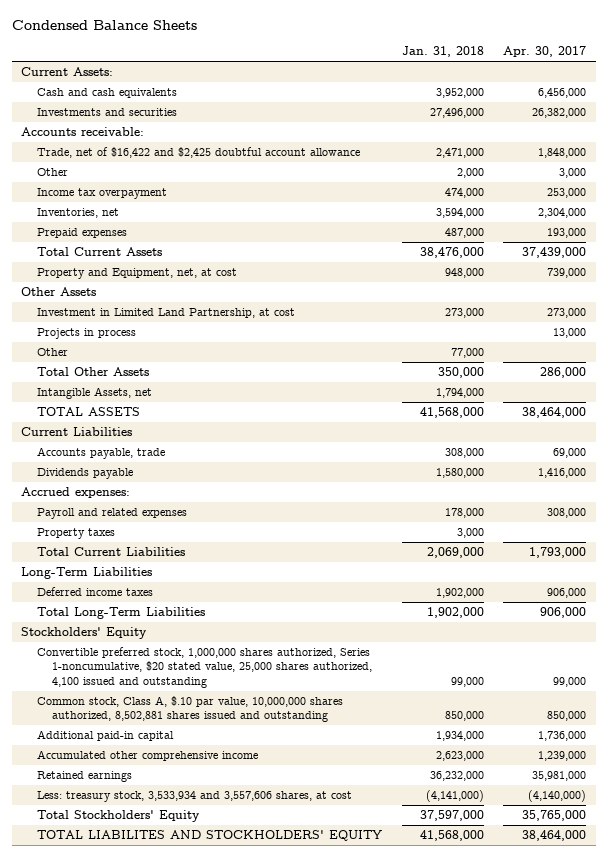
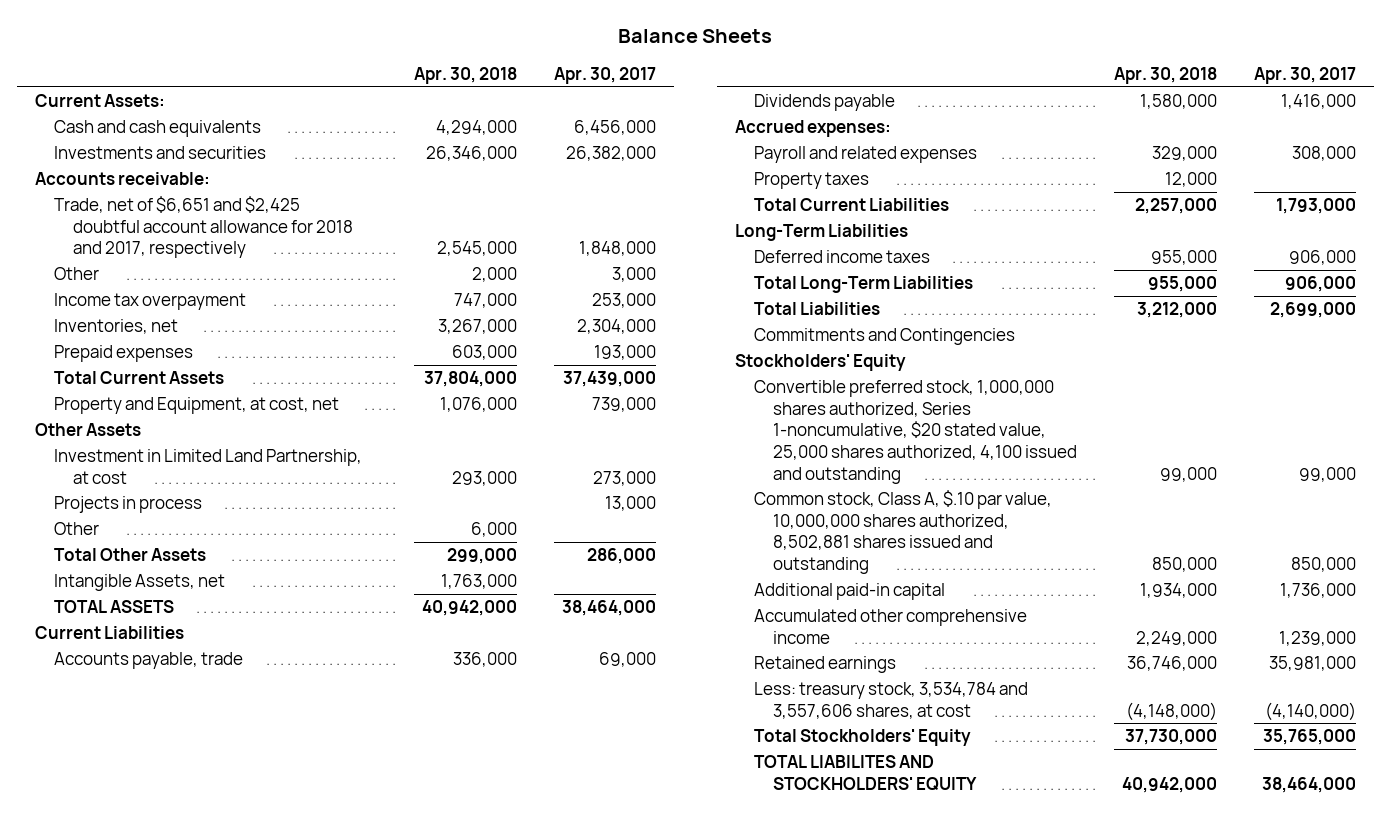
[11,19,197,30] Condensed Balance Sheets -> [618,29,773,44] Balance Sheets
[401,46,484,58] Jan. 31, 2018 -> none
none -> [413,66,517,84] Apr. 30, 2018
[36,146,360,158] Trade, net of $16,422 and $2,425 doubtful account allowance -> [54,196,354,259] Trade, net of $6,651 and $2,425 doubtful account allowance for 2018 and 2017, respectively
[36,267,237,279] Property and Equipment, net, at cost -> [54,397,340,415] Property and Equipment, at cost, net
none -> [754,302,881,316] Total Liabilities
none -> [754,328,1016,346] Commitments and Contingencies
[36,790,352,802] Less: treasury stock, 3,533,934 and 3,557,606 shares, at cost -> [754,682,1029,719] Less: treasury stock, 3,534,784 and 3,557,606 shares, at cost

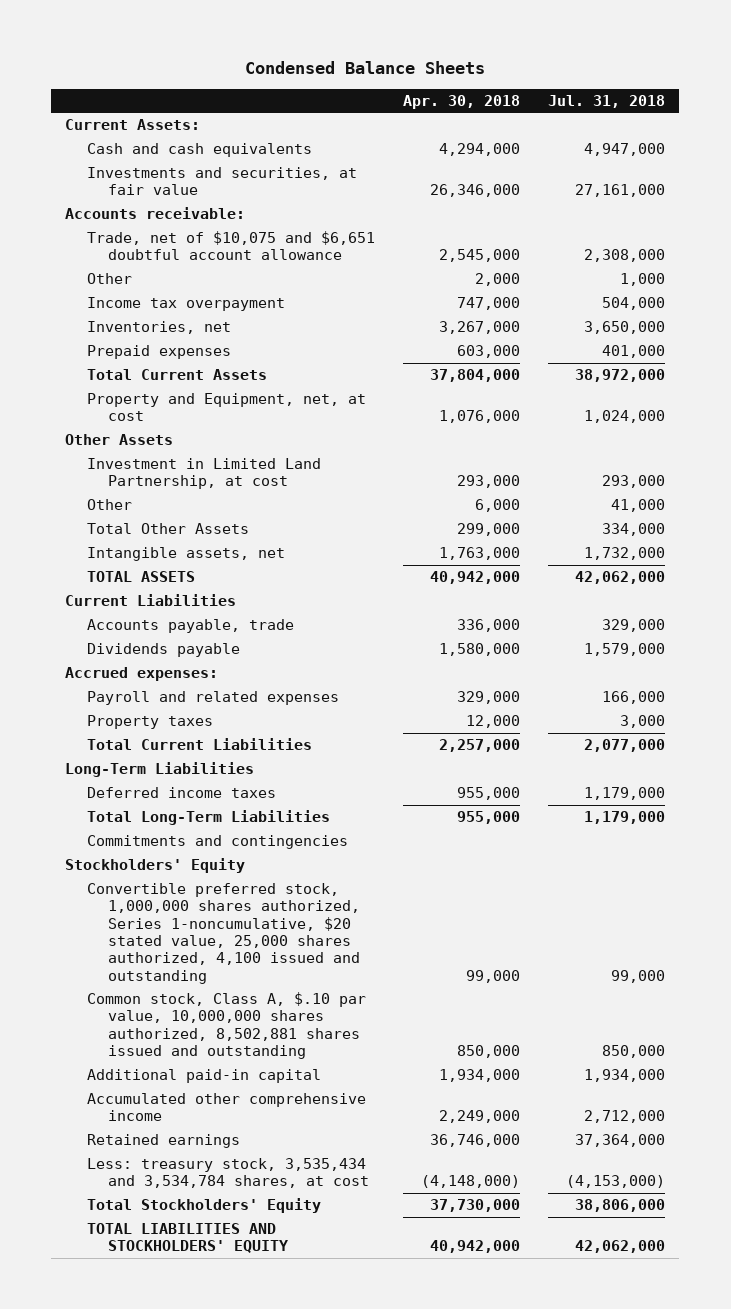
[618,29,773,44] Balance Sheets -> [245,61,486,75] Condensed Balance Sheets
[553,66,656,84] Apr. 30, 2017 -> none
none -> [548,94,666,108] Jul. 31, 2018
[54,146,267,160] Investments and securities -> [86,167,357,196] Investments and securities, at fair value
[54,196,354,259] Trade, net of $6,651 and $2,425 doubtful account allowance for 2018 and 2017, respectively -> [86,231,375,261] Trade, net of $10,075 and $6,651 doubtful account allowance
[54,397,340,415] Property and Equipment, at cost, net -> [86,393,366,422] Property and Equipment, net, at cost
[54,496,203,514] Projects in process -> none
[54,574,226,592] Intangible Assets, net -> [86,547,285,562] Intangible assets, net
[754,302,881,316] Total Liabilities -> none
[754,328,1016,346] Commitments and Contingencies -> [86,835,348,850] Commitments and contingencies
[754,682,1029,719] Less: treasury stock, 3,534,784 and 3,557,606 shares, at cost -> [86,1158,369,1189] Less: treasury stock, 3,535,434 and 3,534,784 shares, at cost
[754,755,978,791] TOTAL LIABILITES AND STOCKHOLDERS' EQUITY -> [86,1223,288,1254] TOTAL LIABILITIES AND STOCKHOLDERS' EQUITY

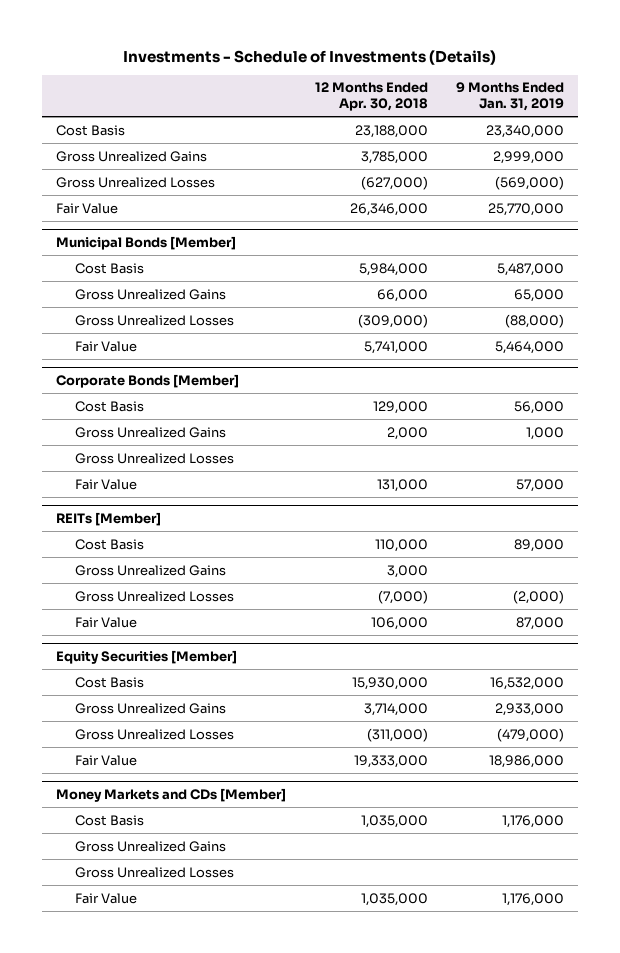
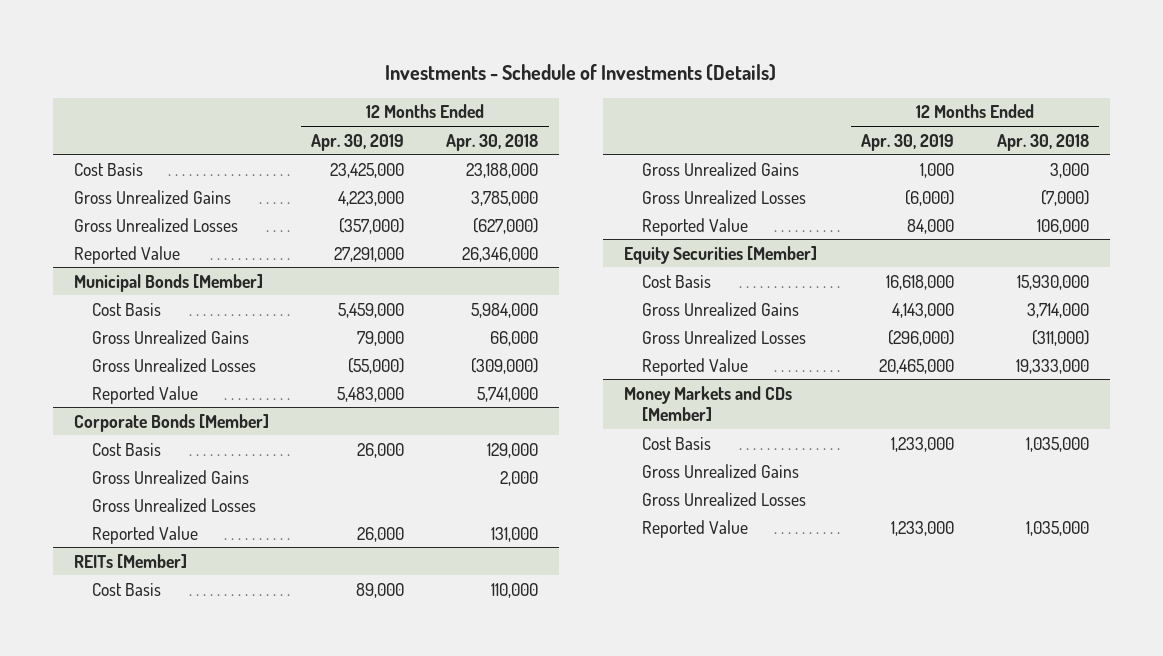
[456,82,565,112] 9 Months Ended Jan. 31, 2019 -> none
none -> [311,133,405,151] Apr. 30, 2019
[55,202,118,214] Fair Value -> [74,245,181,264] Reported Value
[74,340,137,352] Fair Value -> [91,385,198,404] Reported Value
[74,478,137,490] Fair Value -> [91,525,198,544] Reported Value
[74,616,137,628] Fair Value -> none
none -> [641,217,748,236] Reported Value
[74,754,137,766] Fair Value -> [641,357,748,376] Reported Value
[74,892,137,904] Fair Value -> [641,519,748,538] Reported Value

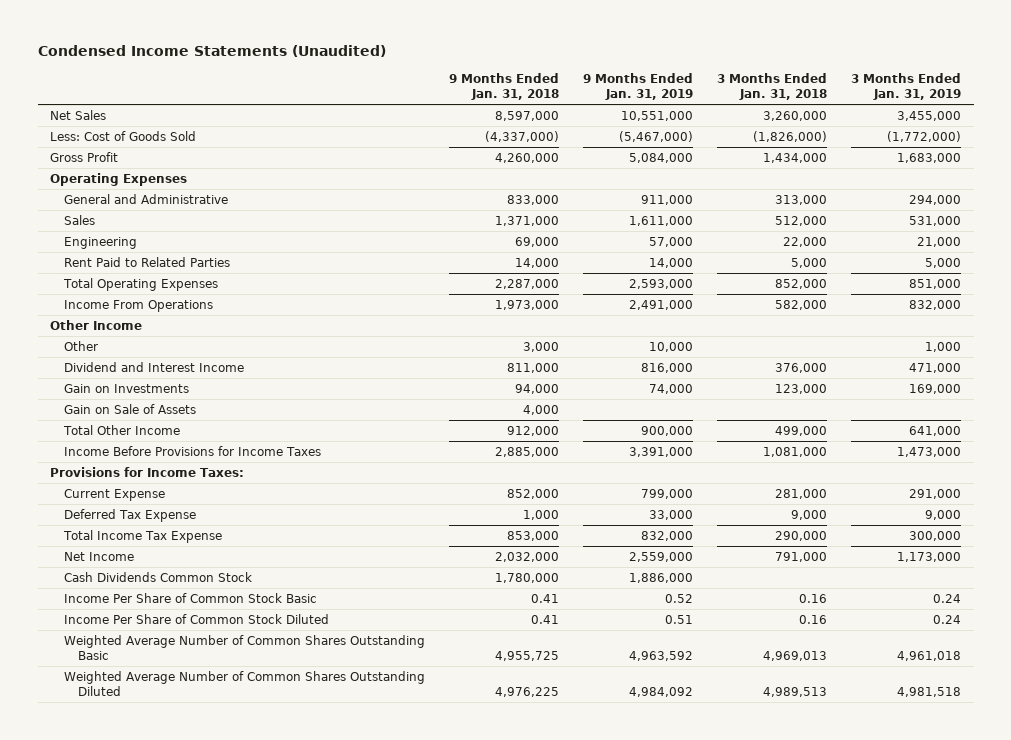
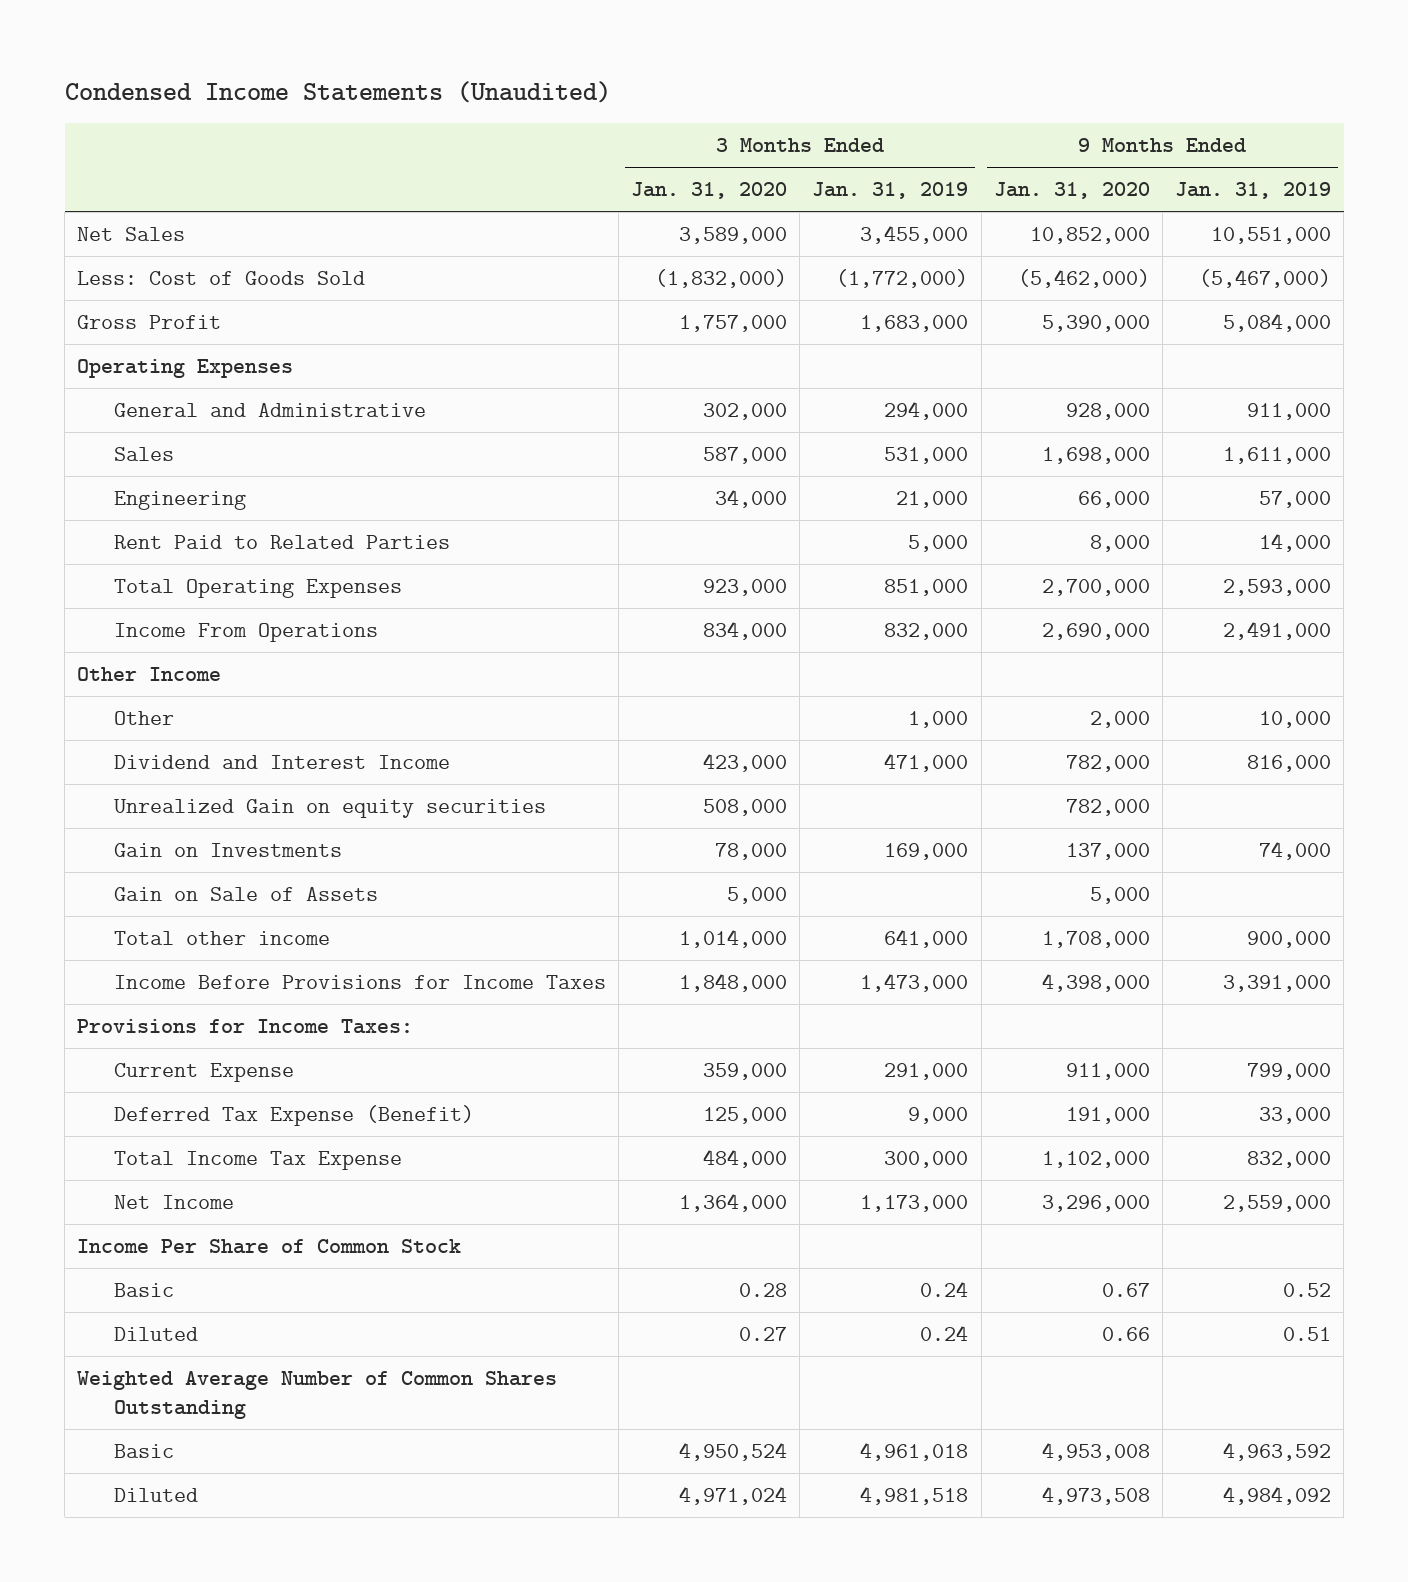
[448,72,559,100] 9 Months Ended Jan. 31, 2018 -> none
[717,72,828,100] 3 Months Ended Jan. 31, 2018 -> none
none -> [631,182,788,200] Jan. 31, 2020
none -> [993,182,1150,200] Jan. 31, 2020
none -> [113,798,546,818] Unrealized Gain on equity securities
[62,424,180,435] Total Other Income -> [113,930,330,945] Total other income
[63,508,196,522] Deferred Tax Expense -> [113,1104,474,1126] Deferred Tax Expense (Benefit)
[63,571,252,582] Cash Dividends Common Stock -> none
none -> [77,1238,462,1254] Income Per Share of Common Stock
[63,592,317,603] Income Per Share of Common Stock Basic -> [113,1282,174,1297] Basic
[63,613,329,624] Income Per Share of Common Stock Diluted -> [113,1326,198,1341] Diluted
none -> [77,1370,558,1420] Weighted Average Number of Common Shares Outstanding
[63,634,425,660] Weighted Average Number of Common Shares Outstanding Basic -> [113,1443,174,1458] Basic
[63,670,425,696] Weighted Average Number of Common Shares Outstanding Diluted -> [113,1487,198,1502] Diluted

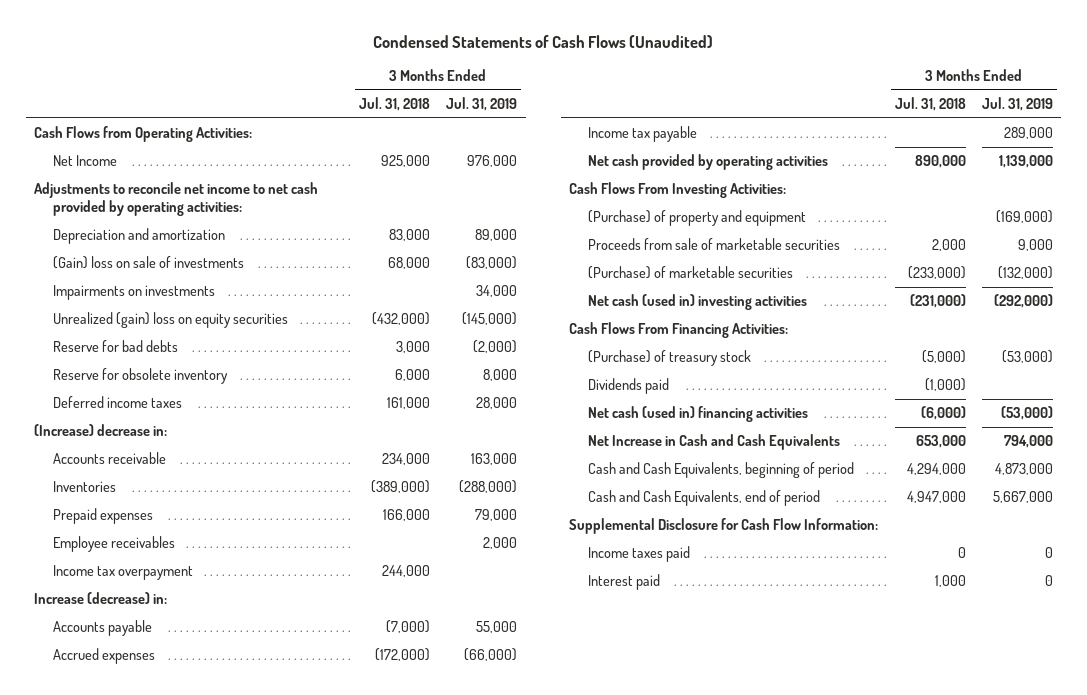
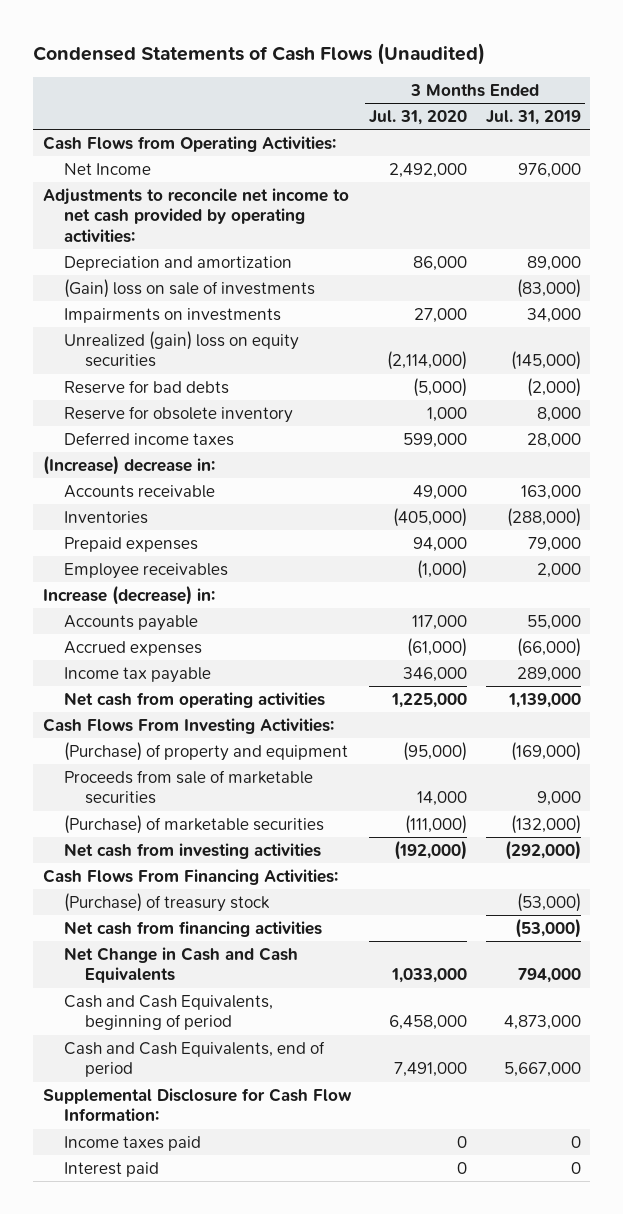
[359,97,431,112] Jul. 31, 2018 -> none
none -> [369,110,468,126] Jul. 31, 2020
[52,565,193,581] Income tax overpayment -> none
[588,154,829,171] Net cash provided by operating activities -> [63,691,325,708] Net cash from operating activities
[588,294,808,311] Net cash (used in) investing activities -> [63,842,321,859] Net cash from investing activities
[588,378,670,395] Dividends paid -> none
[588,406,809,423] Net cash (used in) financing activities -> [63,920,322,937] Net cash from financing activities
[588,434,841,451] Net Increase in Cash and Cash Equivalents -> [63,946,298,984] Net Change in Cash and Cash Equivalents

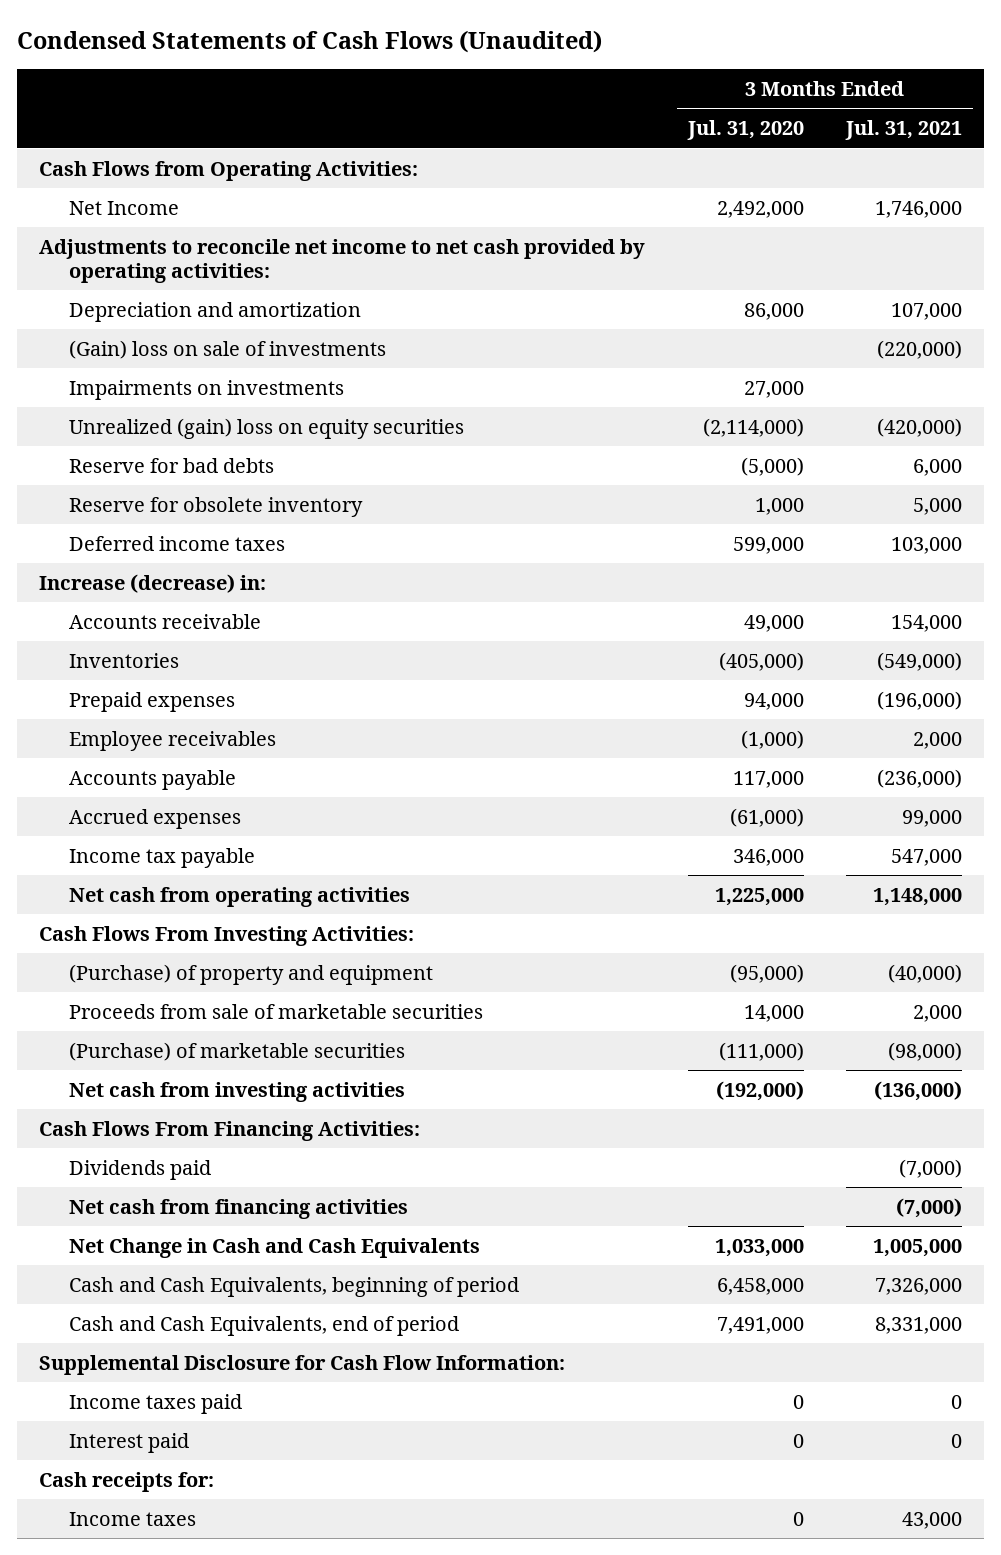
[485,110,581,126] Jul. 31, 2019 -> none
none -> [845,120,963,141] Jul. 31, 2021
[42,454,215,475] (Increase) decrease in: -> none
[42,584,215,605] Increase (decrease) in: -> [38,573,266,593] Increase (decrease) in:
[63,892,270,912] (Purchase) of treasury stock -> none
none -> [69,1159,212,1180] Dividends paid
none -> [38,1471,214,1492] Cash receipts for:
none -> [69,1511,197,1526] Income taxes

